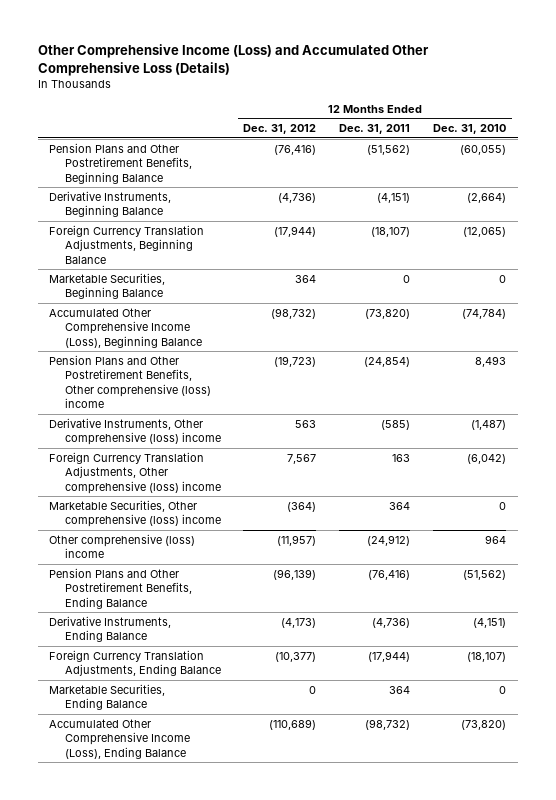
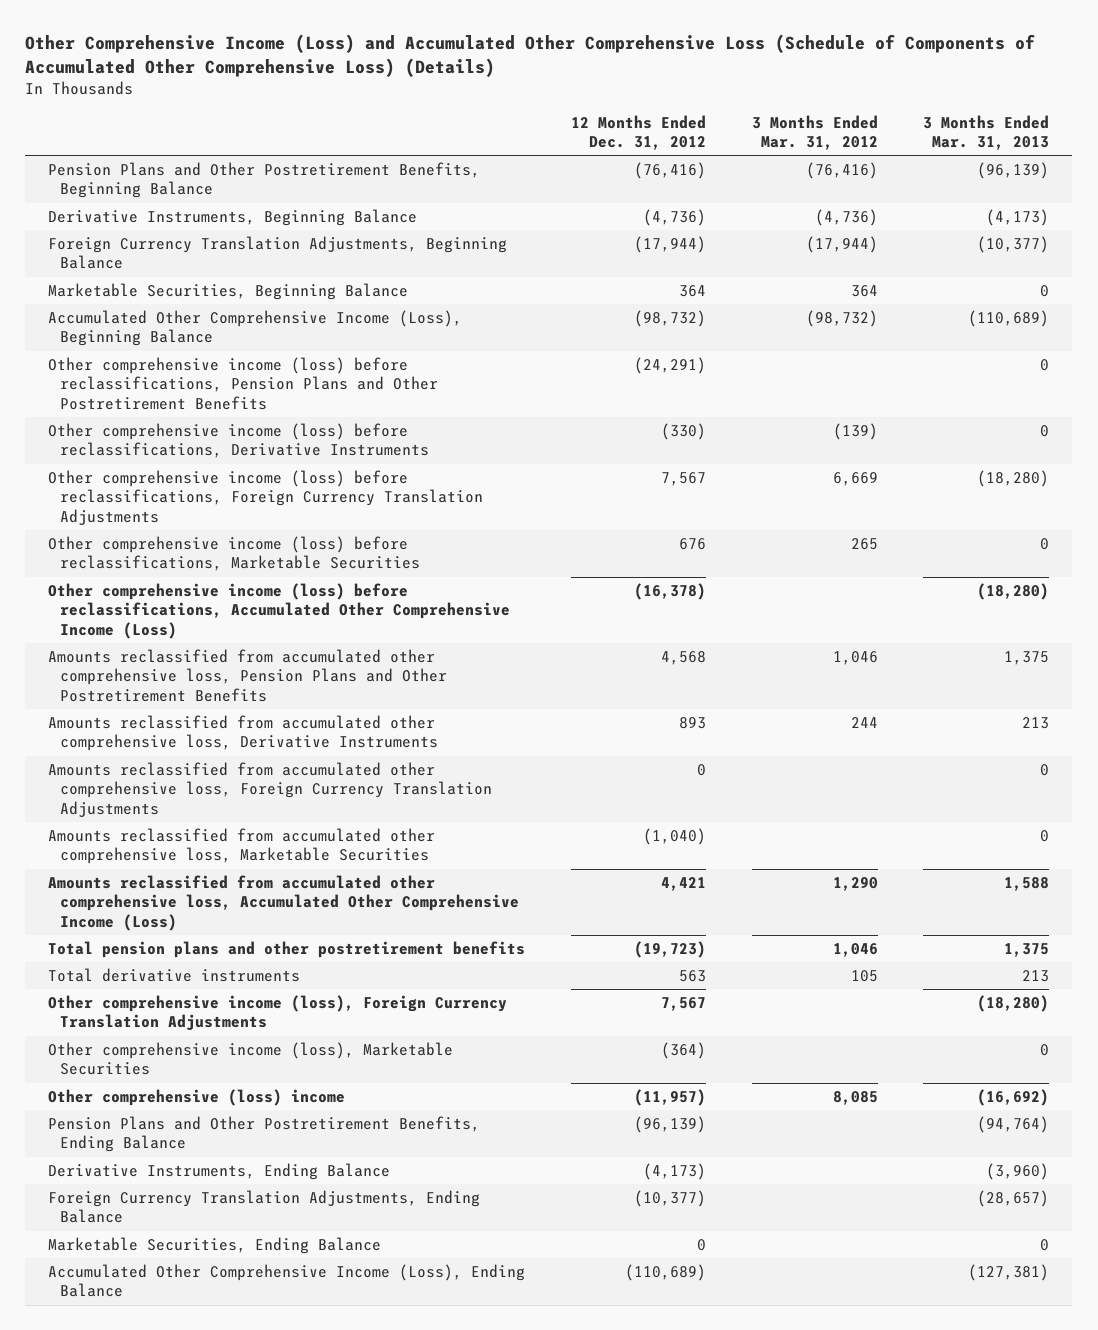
[37,44,429,76] Other Comprehensive Income (Loss) and Accumulated Other Comprehensive Loss (Details) -> [25,34,1036,77] Other Comprehensive Income (Loss) and Accumulated Other Comprehensive Loss (Schedule of Components of Accumulated Other Comprehensive Loss) (Details)
[339,124,411,135] Dec. 31, 2011 -> none
[433,124,507,135] Dec. 31, 2010 -> none
none -> [751,114,878,151] 3 Months Ended Mar. 31, 2012
none -> [923,114,1050,151] 3 Months Ended Mar. 31, 2013
none -> [48,356,438,410] Other comprehensive income (loss) before reclassifications, Pension Plans and Other Postretirement Benefits
none -> [48,422,429,459] Other comprehensive income (loss) before reclassifications, Derivative Instruments
none -> [48,469,483,525] Other comprehensive income (loss) before reclassifications, Foreign Currency Translation Adjustments
none -> [48,535,420,572] Other comprehensive income (loss) before reclassifications, Marketable Securities
none -> [48,582,510,639] Other comprehensive income (loss) before reclassifications, Accumulated Other Comprehensive Income (Loss)
none -> [48,648,447,702] Amounts reclassified from accumulated other comprehensive loss, Pension Plans and Other Postretirement Benefits
none -> [48,714,438,752] Amounts reclassified from accumulated other comprehensive loss, Derivative Instruments
none -> [48,761,492,817] Amounts reclassified from accumulated other comprehensive loss, Foreign Currency Translation Adjustments
none -> [48,827,436,865] Amounts reclassified from accumulated other comprehensive loss, Marketable Securities
none -> [48,874,519,931] Amounts reclassified from accumulated other comprehensive loss, Accumulated Other Comprehensive Income (Loss)
[49,354,211,409] Pension Plans and Other Postretirement Benefits, Other comprehensive (loss) income -> [48,940,526,958] Total pension plans and other postretirement benefits
[49,417,221,446] Derivative Instruments, Other comprehensive (loss) income -> [48,967,301,982] Total derivative instruments
[49,451,221,494] Foreign Currency Translation Adjustments, Other comprehensive (loss) income -> [48,994,508,1031] Other comprehensive income (loss), Foreign Currency Translation Adjustments
[49,499,221,528] Marketable Securities, Other comprehensive (loss) income -> [48,1041,454,1076] Other comprehensive income (loss), Marketable Securities

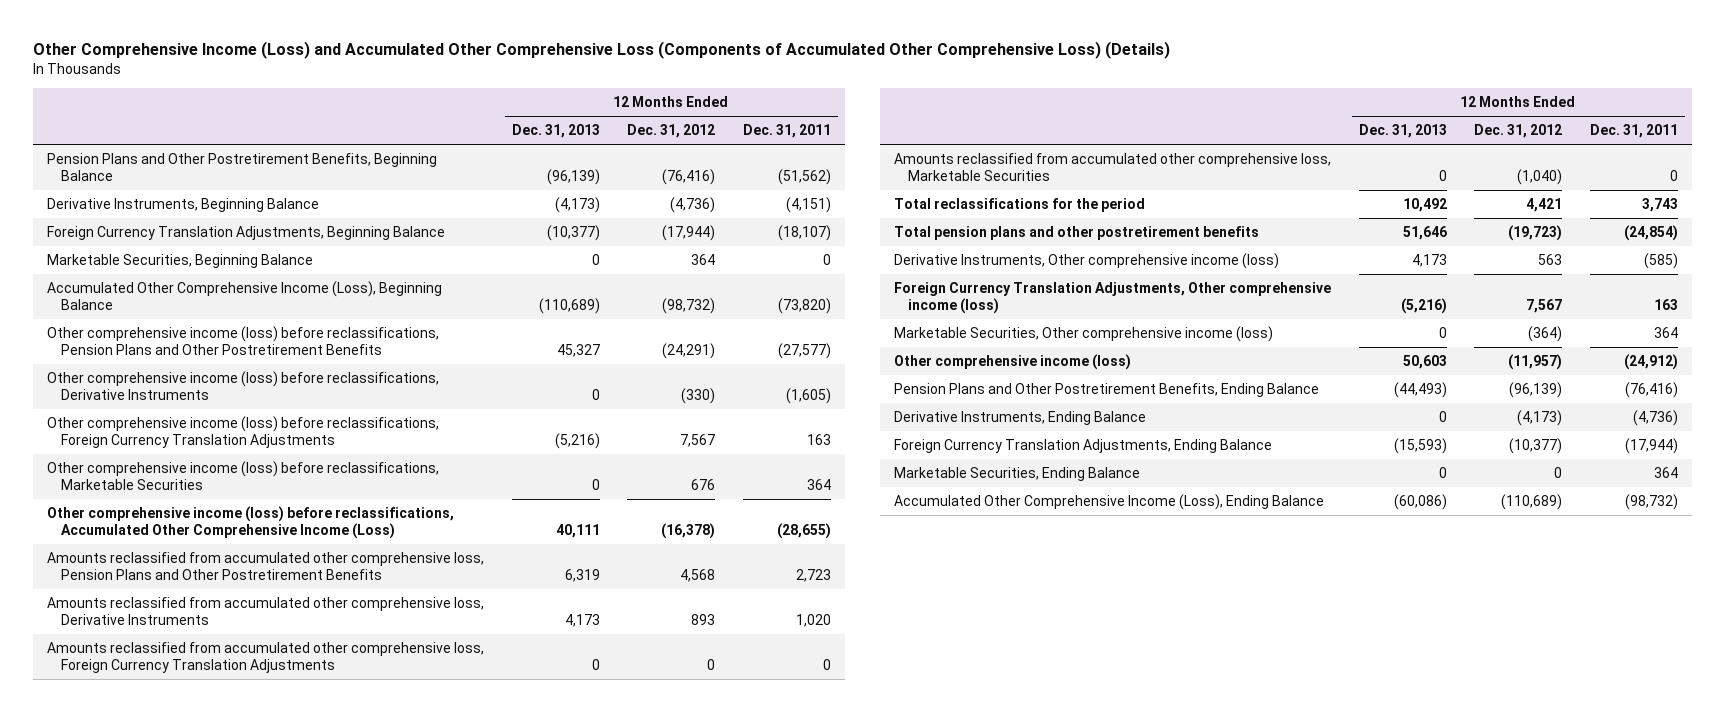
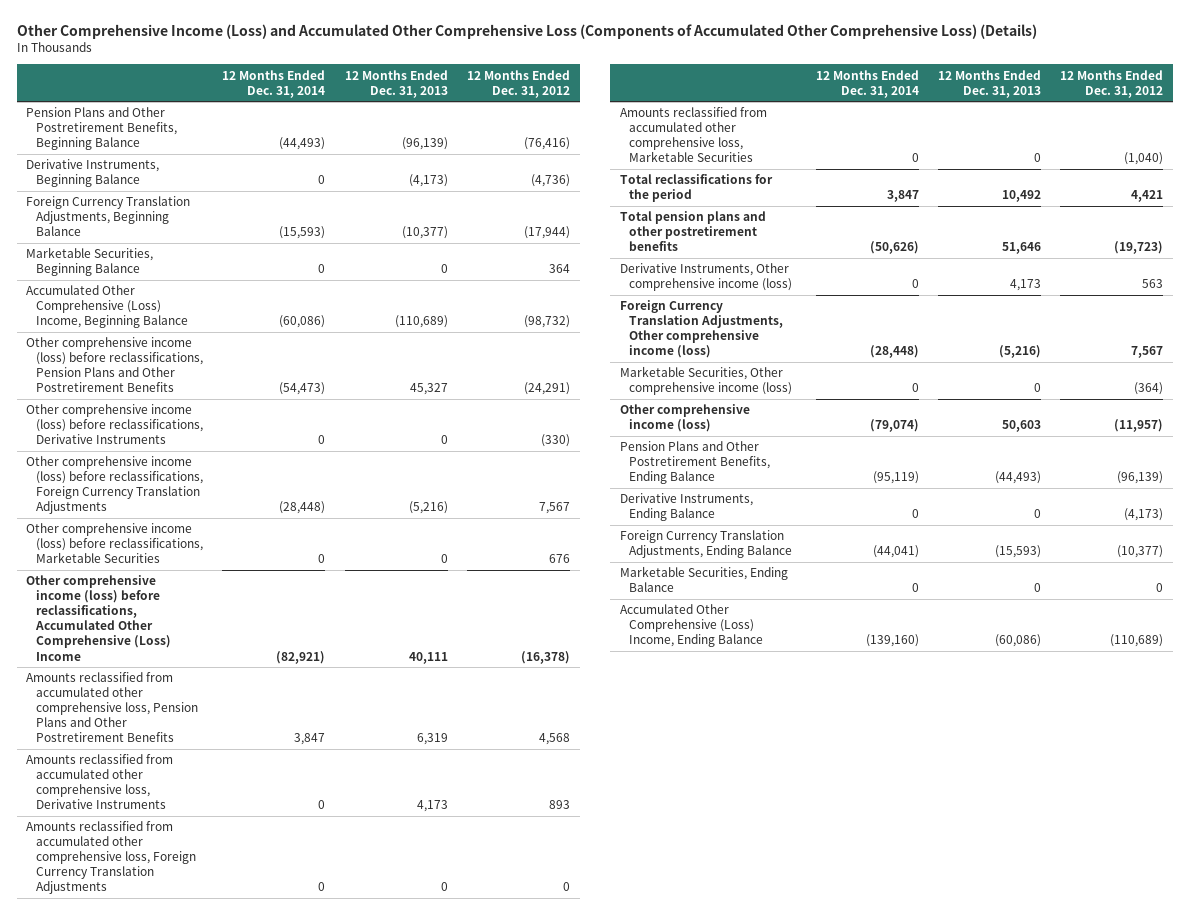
[743,124,832,139] Dec. 31, 2011 -> none
none -> [222,69,326,98] 12 Months Ended Dec. 31, 2014
[46,281,442,311] Accumulated Other Comprehensive Income (Loss), Beginning Balance -> [26,285,188,329] Accumulated Other Comprehensive (Loss) Income, Beginning Balance
[46,506,454,540] Other comprehensive income (loss) before reclassifications, Accumulated Other Comprehensive Income (Loss) -> [26,575,171,661] Other comprehensive income (loss) before reclassifications, Accumulated Other Comprehensive (Loss) Income
[893,494,1324,511] Accumulated Other Comprehensive Income (Loss), Ending Balance -> [619,604,764,648] Accumulated Other Comprehensive (Loss) Income, Ending Balance

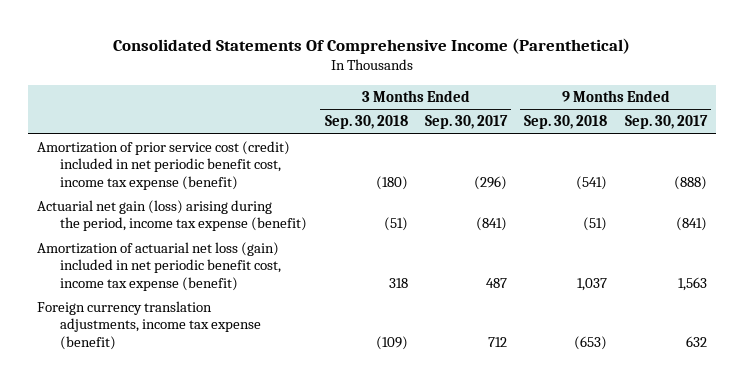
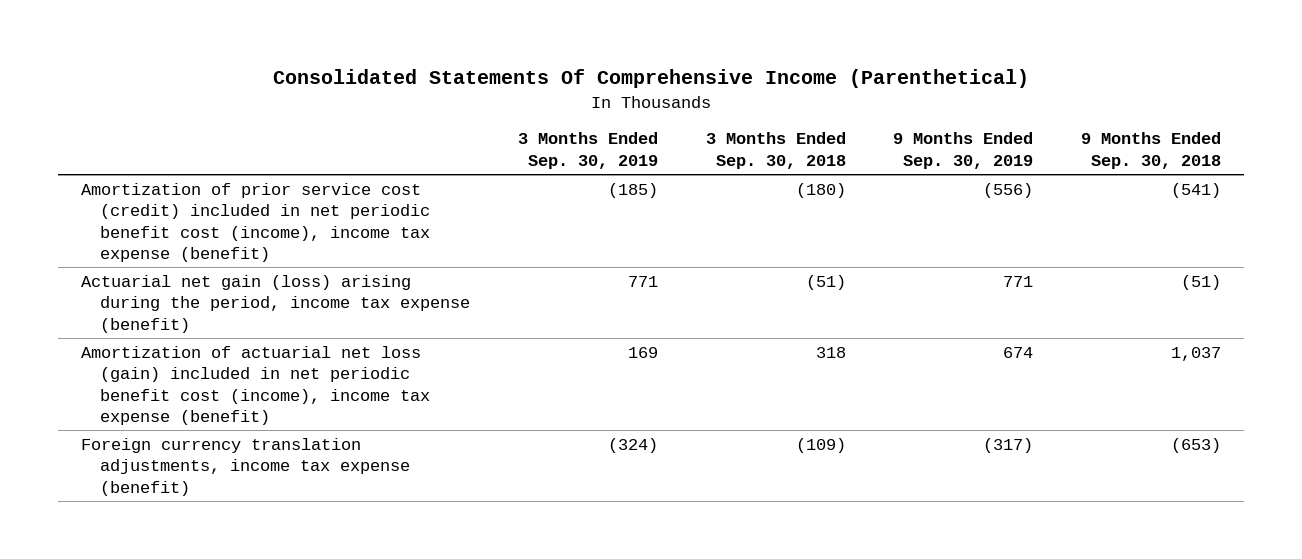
[424,115,508,130] Sep. 30, 2017 -> none
[624,115,708,130] Sep. 30, 2017 -> none
none -> [517,132,658,169] 3 Months Ended Sep. 30, 2019
none -> [893,132,1034,169] 9 Months Ended Sep. 30, 2019
[36,141,290,190] Amortization of prior service cost (credit) included in net periodic benefit cost, income tax expense (benefit) -> [81,182,431,263] Amortization of prior service cost (credit) included in net periodic benefit cost (income), income tax expense (benefit)
[36,242,282,291] Amortization of actuarial net loss (gain) included in net periodic benefit cost, income tax expense (benefit) -> [81,345,431,426] Amortization of actuarial net loss (gain) included in net periodic benefit cost (income), income tax expense (benefit)

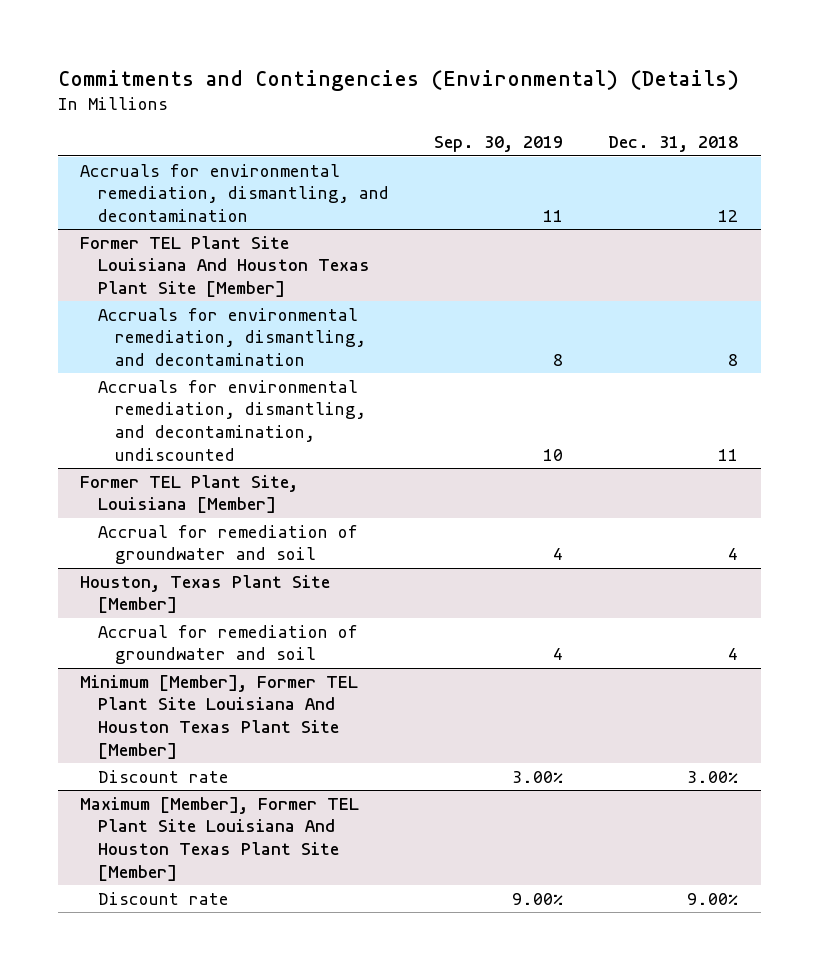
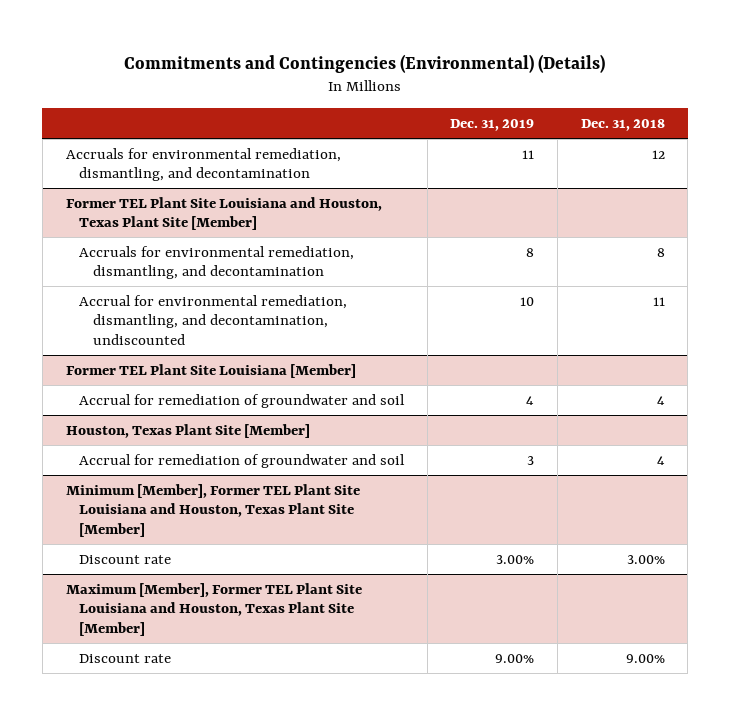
[434,136,564,153] Sep. 30, 2019 -> none
none -> [450,118,535,131] Dec. 31, 2019
[80,235,370,298] Former TEL Plant Site Louisiana And Houston Texas Plant Site [Member] -> [65,196,382,231] Former TEL Plant Site Louisiana and Houston, Texas Plant Site [Member]
[97,379,367,461] Accruals for environmental remediation, dismantling, and decontamination, undiscounted -> [79,294,348,345] Accrual for environmental remediation, dismantling, and decontamination, undiscounted
[80,474,299,514] Former TEL Plant Site, Louisiana [Member] -> [65,363,356,378] Former TEL Plant Site Louisiana [Member]
[80,674,359,759] Minimum [Member], Former TEL Plant Site Louisiana And Houston Texas Plant Site [Member] -> [65,483,360,537] Minimum [Member], Former TEL Plant Site Louisiana and Houston, Texas Plant Site [Member]
[80,796,360,881] Maximum [Member], Former TEL Plant Site Louisiana And Houston Texas Plant Site [Member] -> [65,582,362,636] Maximum [Member], Former TEL Plant Site Louisiana and Houston, Texas Plant Site [Member]

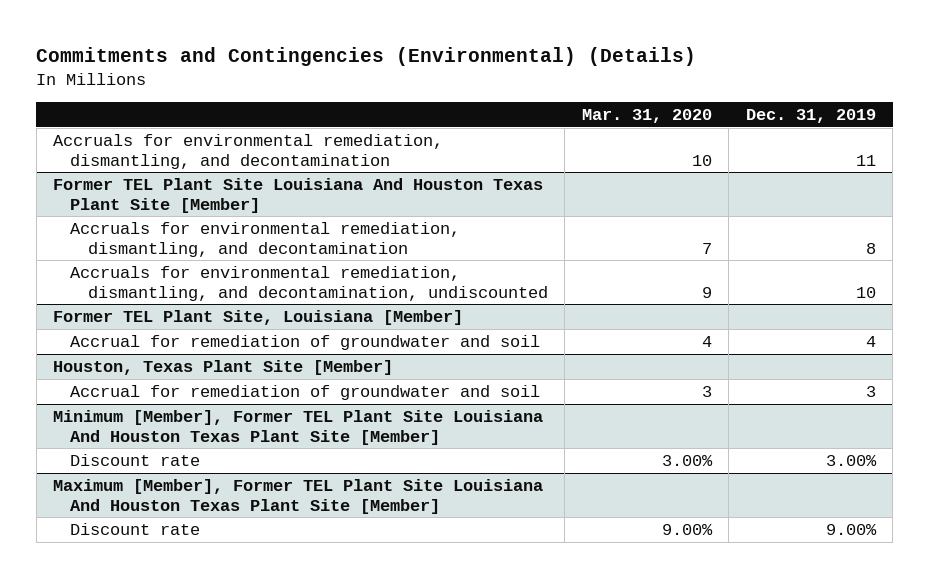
[580,118,665,131] Dec. 31, 2018 -> none
none -> [581,108,712,123] Mar. 31, 2020
[65,196,382,231] Former TEL Plant Site Louisiana and Houston, Texas Plant Site [Member] -> [53,177,544,213] Former TEL Plant Site Louisiana And Houston Texas Plant Site [Member]
[79,294,348,345] Accrual for environmental remediation, dismantling, and decontamination, undiscounted -> [70,265,548,301] Accruals for environmental remediation, dismantling, and decontamination, undiscounted
[65,363,356,378] Former TEL Plant Site Louisiana [Member] -> [53,309,464,325] Former TEL Plant Site, Louisiana [Member]
[65,483,360,537] Minimum [Member], Former TEL Plant Site Louisiana and Houston, Texas Plant Site [Member] -> [53,409,544,445] Minimum [Member], Former TEL Plant Site Louisiana And Houston Texas Plant Site [Member]
[65,582,362,636] Maximum [Member], Former TEL Plant Site Louisiana and Houston, Texas Plant Site [Member] -> [53,478,544,514] Maximum [Member], Former TEL Plant Site Louisiana And Houston Texas Plant Site [Member]

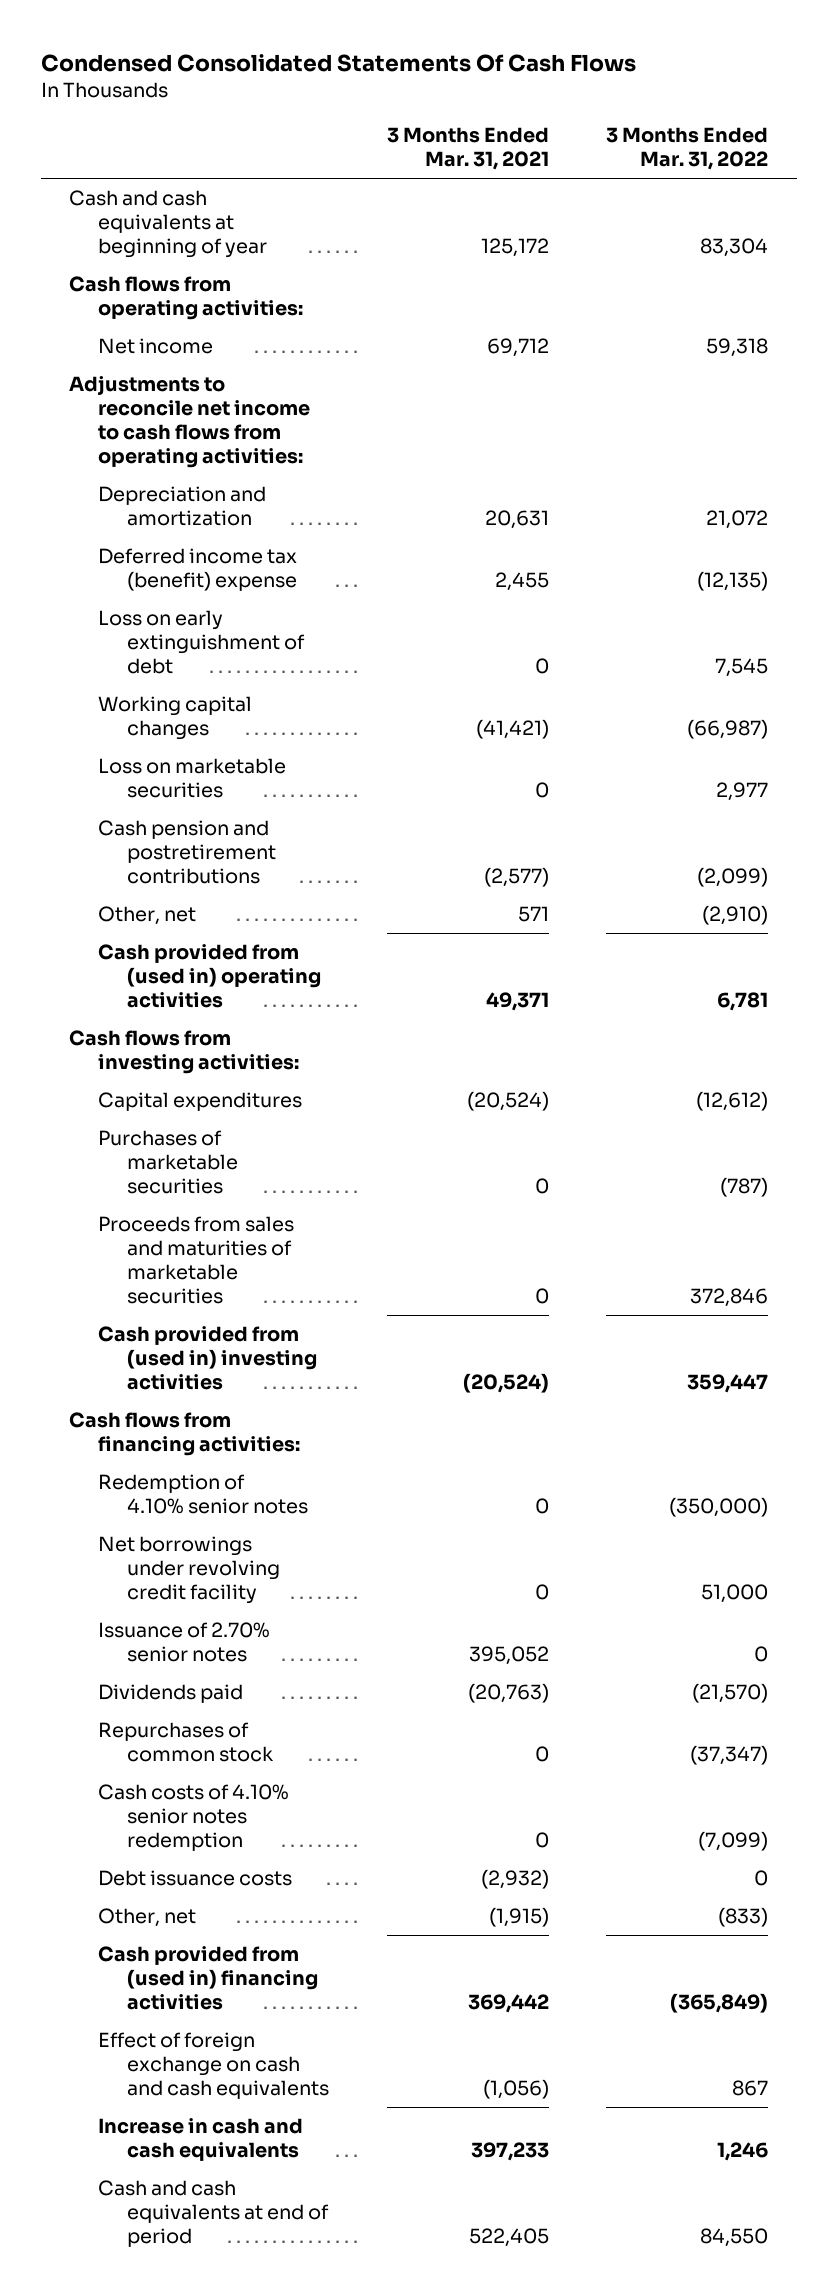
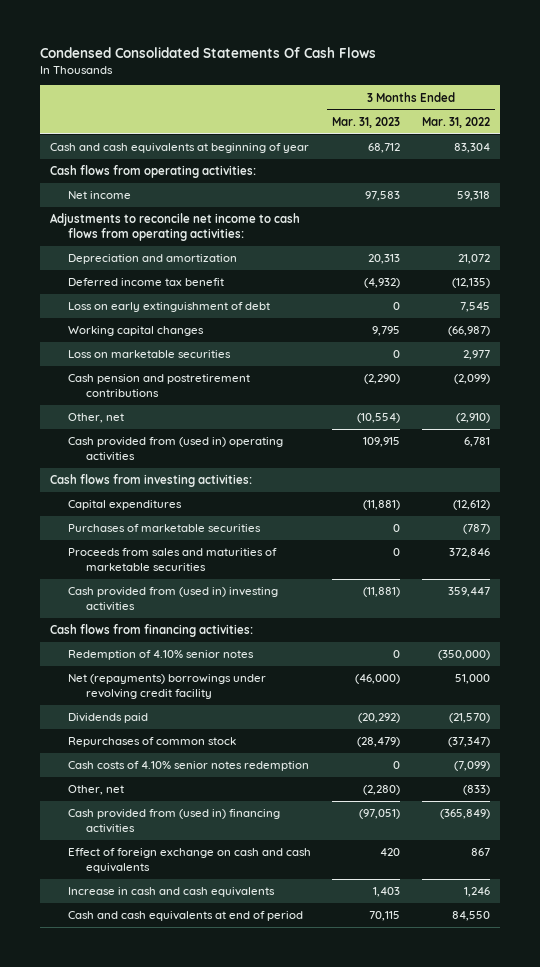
[386,127,549,171] 3 Months Ended Mar. 31, 2021 -> none
none -> [332,116,401,128] Mar. 31, 2023
[98,548,298,592] Deferred income tax (benefit) expense -> [68,278,225,287] Deferred income tax benefit
[98,1622,271,1663] Issuance of 2.70% senior notes -> none
[98,1536,281,1604] Net borrowings under revolving credit facility -> [68,674,267,699] Net (repayments) borrowings under revolving credit facility
[98,1870,293,1887] Debt issuance costs -> none

